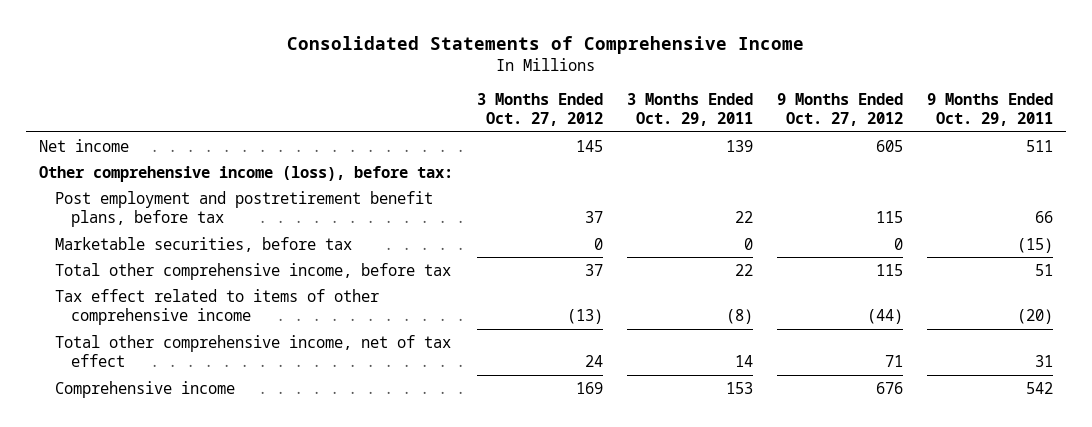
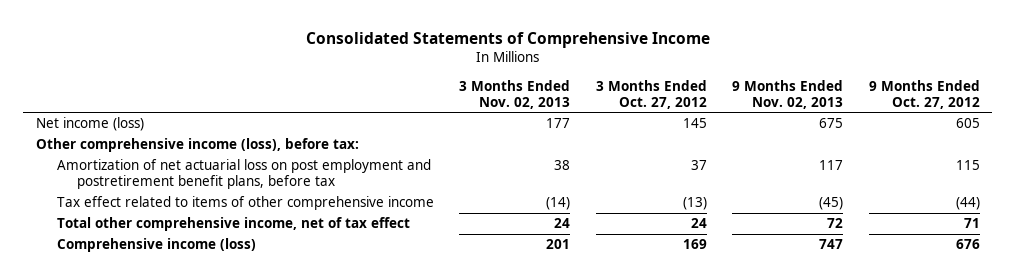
[627,93,754,127] 3 Months Ended Oct. 29, 2011 -> none
[927,93,1054,127] 9 Months Ended Oct. 29, 2011 -> none
none -> [459,79,571,109] 3 Months Ended Nov. 02, 2013
none -> [732,79,844,109] 9 Months Ended Nov. 02, 2013
[38,138,129,152] Net income -> [36,117,145,132] Net income (loss)
[54,236,352,252] Marketable securities, before tax -> none
[54,262,451,280] Total other comprehensive income, before tax -> none
[54,190,433,227] Post employment and postretirement benefit plans, before tax -> [56,159,431,189] Amortization of net actuarial loss on post employment and postretirement benefit plans, before tax
[54,380,235,398] Comprehensive income -> [56,238,256,253] Comprehensive income (loss)

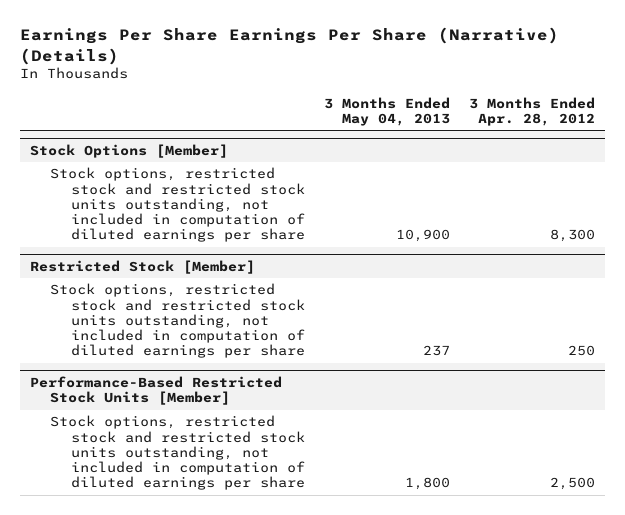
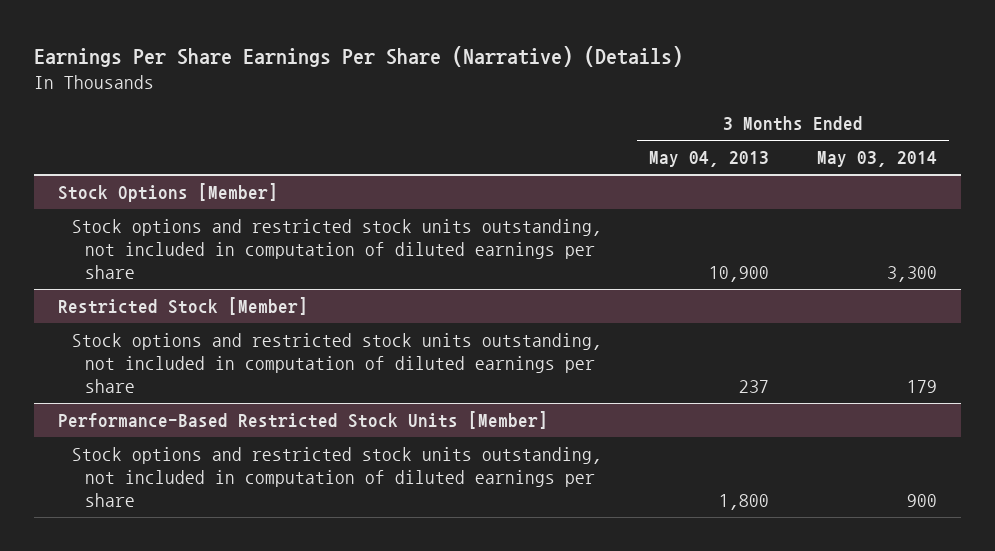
[469,96,596,127] 3 Months Ended Apr. 28, 2012 -> none
none -> [817,151,938,168] May 03, 2014
[50,167,305,243] Stock options, restricted stock and restricted stock units outstanding, not included in computation of diluted earnings per share -> [71,218,602,279] Stock options and restricted stock units outstanding, not included in computation of diluted earnings per share
[50,283,305,359] Stock options, restricted stock and restricted stock units outstanding, not included in computation of diluted earnings per share -> [71,332,602,393] Stock options and restricted stock units outstanding, not included in computation of diluted earnings per share
[50,415,305,491] Stock options, restricted stock and restricted stock units outstanding, not included in computation of diluted earnings per share -> [71,446,602,507] Stock options and restricted stock units outstanding, not included in computation of diluted earnings per share

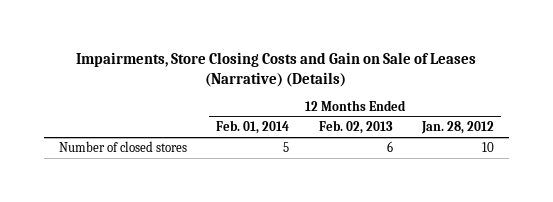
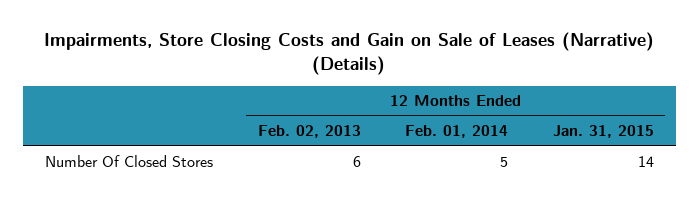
[420,121,494,135] Jan. 28, 2012 -> none
none -> [552,124,654,138] Jan. 31, 2015
[59,141,188,153] Number of closed stores -> [44,155,213,168] Number Of Closed Stores

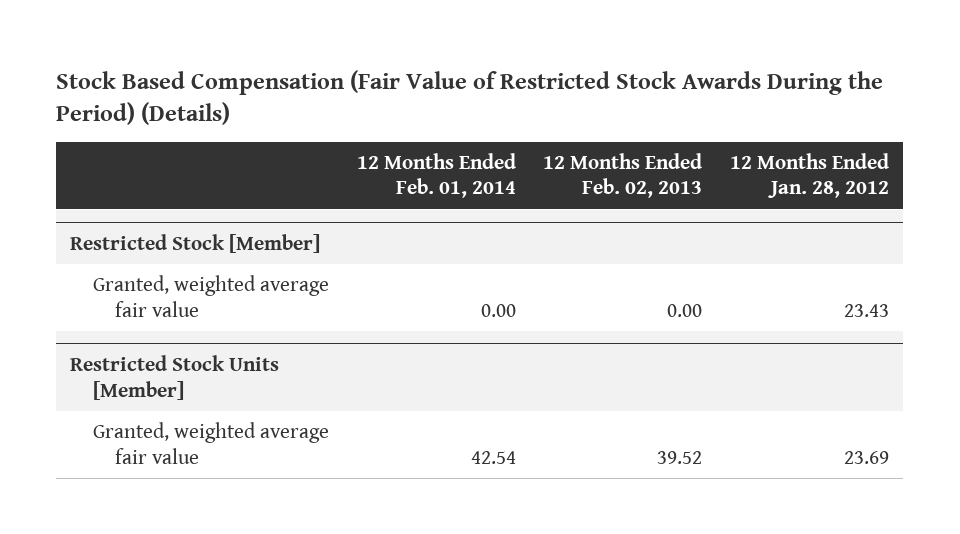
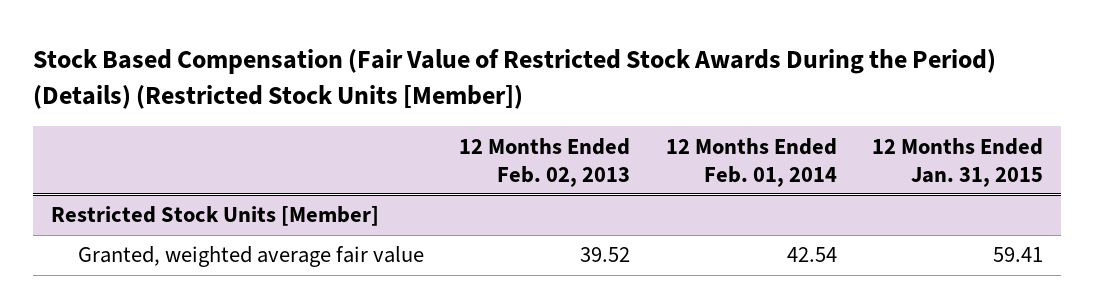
[56,69,884,125] Stock Based Compensation (Fair Value of Restricted Stock Awards During the Period) (Details) -> [33,49,997,109] Stock Based Compensation (Fair Value of Restricted Stock Awards During the Period) (Details) (Restricted Stock Units [Member])
[730,152,890,199] 12 Months Ended Jan. 28, 2012 -> none
none -> [872,137,1044,187] 12 Months Ended Jan. 31, 2015
[70,233,321,253] Restricted Stock [Member] -> none
[92,275,329,317] Granted, weighted average fair value -> none

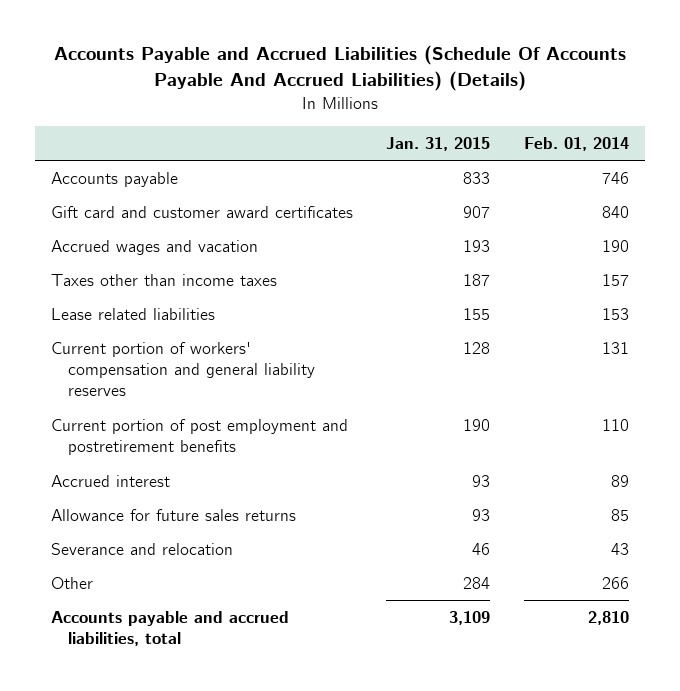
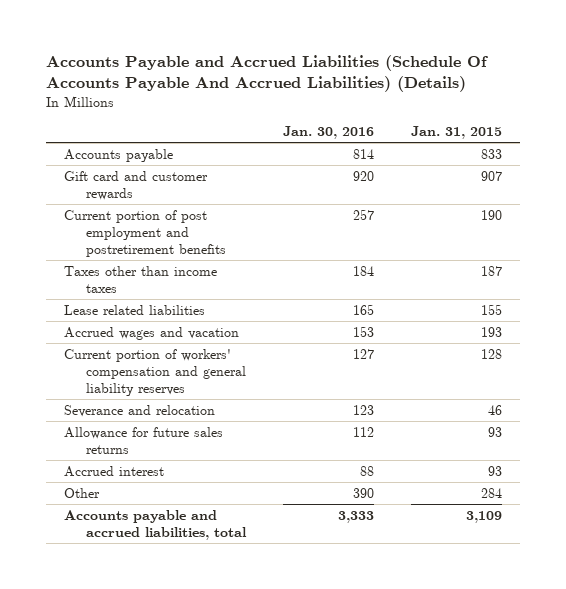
[523,136,629,151] Feb. 01, 2014 -> none
none -> [282,126,374,140] Jan. 30, 2016
[51,206,354,219] Gift card and customer award certificates -> [64,170,209,200] Gift card and customer rewards
[51,419,349,456] Current portion of post employment and postretirement benefits -> [64,209,226,257] Current portion of post employment and postretirement benefits
[51,240,259,256] Accrued wages and vacation -> [64,326,240,340] Accrued wages and vacation
[51,509,297,522] Allowance for future sales returns -> [64,426,224,454] Allowance for future sales returns
[51,475,171,488] Accrued interest -> [64,465,165,477] Accrued interest

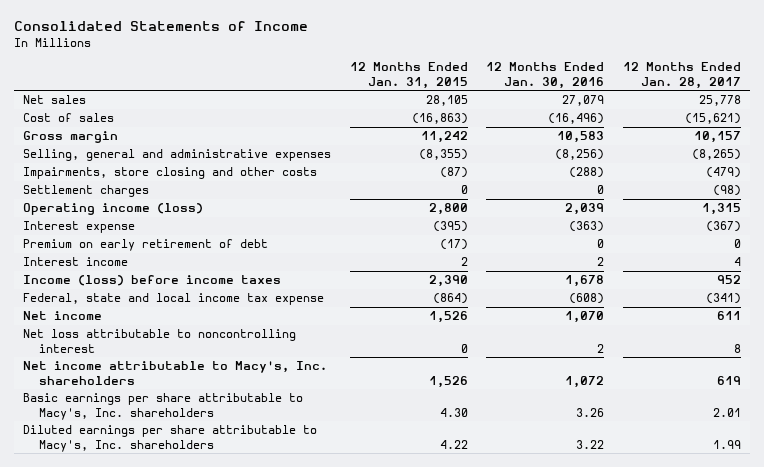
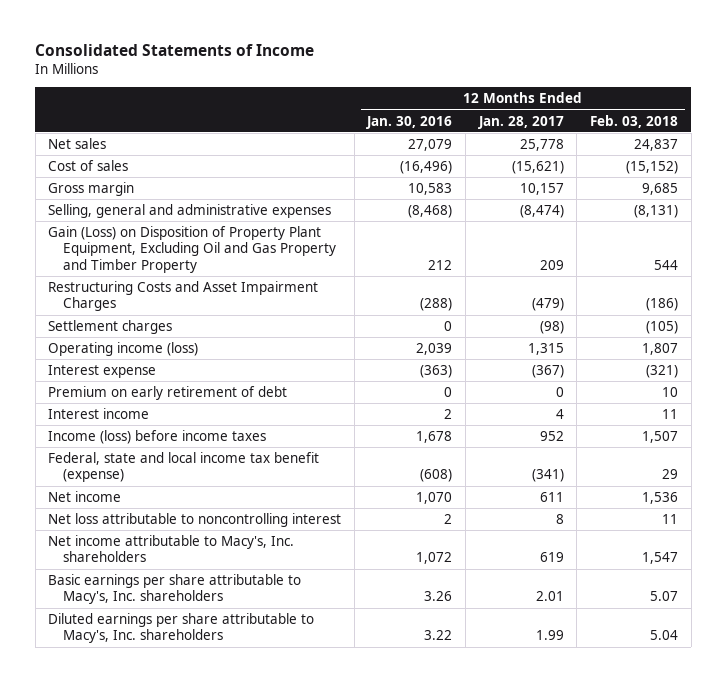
[349,62,468,89] 12 Months Ended Jan. 31, 2015 -> none
none -> [589,114,678,128] Feb. 03, 2018
[555,149,605,161] (8,256) -> [408,204,453,218] (8,468)
[691,149,741,161] (8,265) -> [519,204,564,218] (8,474)
none -> [48,225,337,273] Gain (Loss) on Disposition of Property Plant Equipment, Excluding Oil and Gas Property and Timber Property
[22,167,317,180] Impairments, store closing and other costs -> [48,280,319,312] Restructuring Costs and Asset Impairment Charges
[22,293,324,306] Federal, state and local income tax expense -> [48,451,320,483] Federal, state and local income tax benefit (expense)

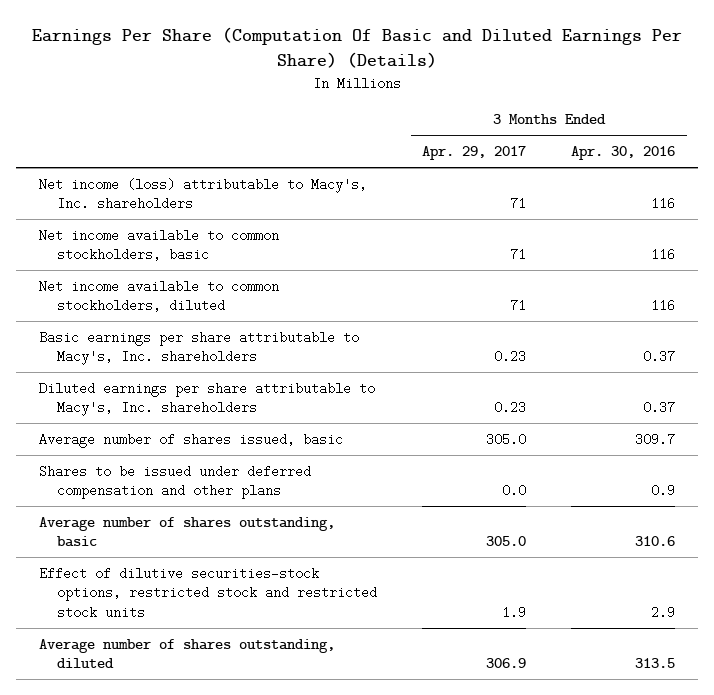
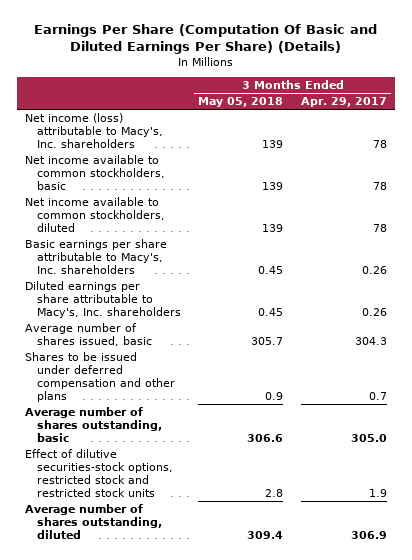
[571,146,676,161] Apr. 30, 2016 -> none
none -> [198,97,284,108] May 05, 2018
[509,197,526,211] 71 -> [372,140,387,149] 78
[509,248,526,262] 71 -> [372,182,387,191] 78
[509,299,526,313] 71 -> [372,224,387,233] 78
[493,350,526,364] 0.23 -> [361,266,387,275] 0.26
[493,401,526,415] 0.23 -> [361,308,387,317] 0.26
[485,432,526,446] 305.0 -> [354,337,387,346] 304.3
[501,484,526,498] 0.0 -> [368,392,387,401] 0.7

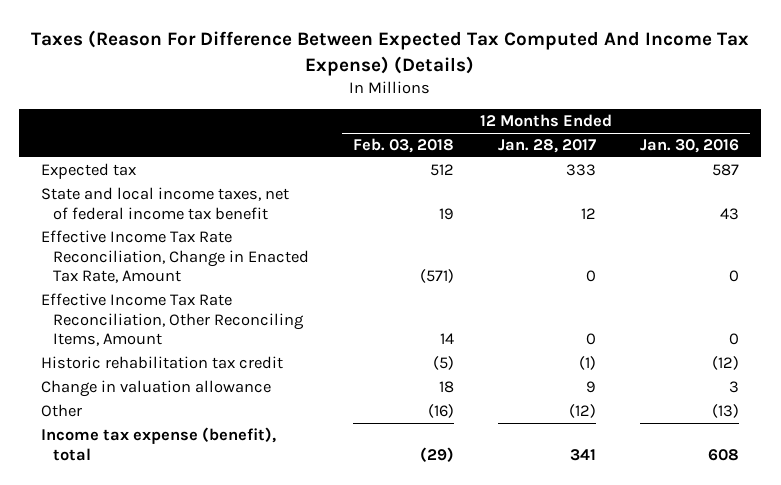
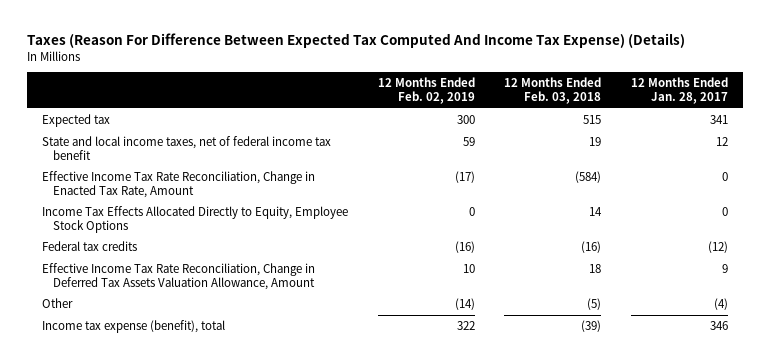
[640,139,740,154] Jan. 30, 2016 -> none
none -> [377,77,475,104] 12 Months Ended Feb. 02, 2019
[430,164,455,177] 512 -> [583,115,602,125] 515
[566,164,597,177] 333 -> [709,115,728,125] 341
[41,293,305,347] Effective Income Tax Rate Reconciliation, Other Reconciling Items, Amount -> none
[420,269,455,284] (571) -> [575,171,602,184] (584)
none -> [41,206,348,233] Income Tax Effects Allocated Directly to Equity, Employee Stock Options
[41,356,284,370] Historic rehabilitation tax credit -> [41,241,137,252] Federal tax credits
[433,356,455,371] (5) -> [581,241,602,254] (16)
[579,356,597,371] (1) -> [707,241,728,254] (12)
[41,380,272,398] Change in valuation allowance -> [41,263,315,290] Effective Income Tax Rate Reconciliation, Change in Deferred Tax Assets Valuation Allowance, Amount
[428,404,455,419] (16) -> [587,298,602,311] (5)
[569,404,597,419] (12) -> [713,298,728,311] (4)
[420,446,455,462] (29) -> [581,320,602,333] (39)
[570,448,597,461] 341 -> [709,321,728,331] 346

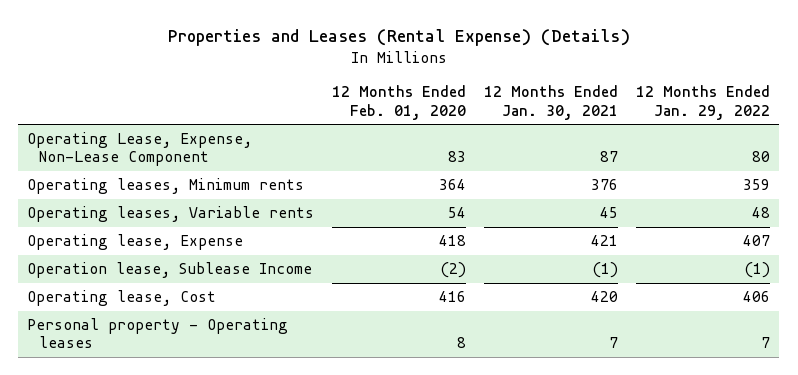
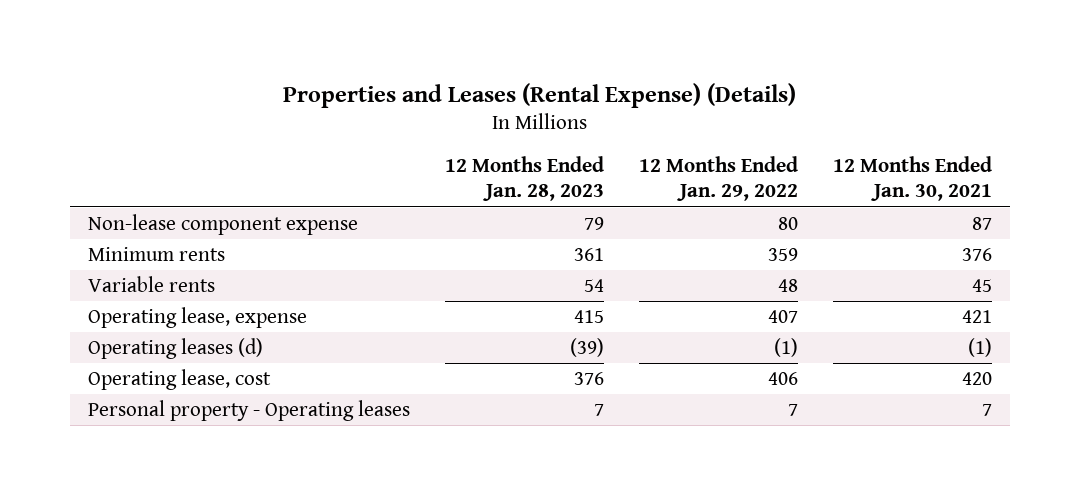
[332,85,467,120] 12 Months Ended Feb. 01, 2020 -> none
none -> [444,156,604,202] 12 Months Ended Jan. 28, 2023
[27,132,253,167] Operating Lease, Expense, Non-Lease Component -> [87,214,358,236] Non-lease component expense
[27,178,305,195] Operating leases, Minimum rents -> [87,247,225,262] Minimum rents
[27,206,315,223] Operating leases, Variable rents -> [87,276,215,293] Variable rents
[27,234,244,251] Operating lease, Expense -> [87,307,307,329] Operating lease, expense
[27,262,313,279] Operation lease, Sublease Income -> [87,338,263,360] Operating leases (d)
[27,290,217,307] Operating lease, Cost -> [87,369,271,391] Operating lease, cost

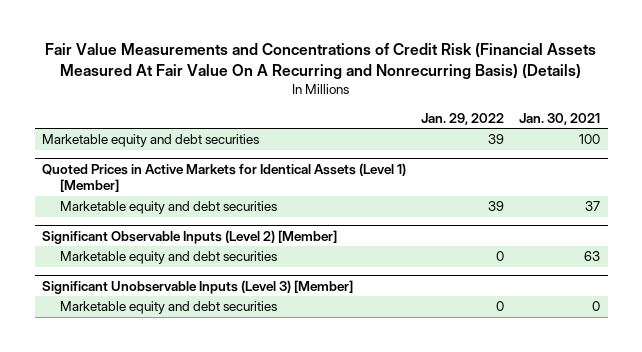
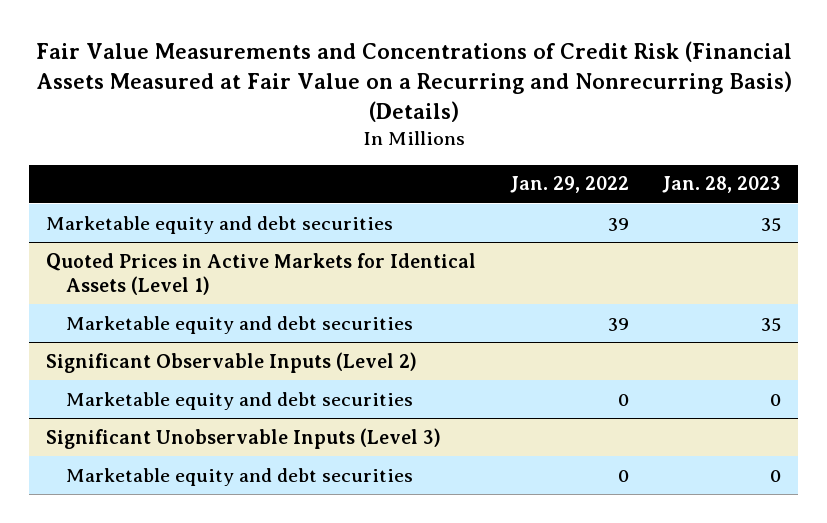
[45,43,597,80] Fair Value Measurements and Concentrations of Credit Risk (Financial Assets Measured At Fair Value On A Recurring and Nonrecurring Basis) (Details) -> [35,41,792,123] Fair Value Measurements and Concentrations of Credit Risk (Financial Assets Measured at Fair Value on a Recurring and Nonrecurring Basis) (Details)
[519,112,601,125] Jan. 30, 2021 -> none
none -> [662,176,782,194] Jan. 28, 2023
[42,162,407,193] Quoted Prices in Active Markets for Identical Assets (Level 1) [Member] -> [46,252,477,295] Quoted Prices in Active Markets for Identical Assets (Level 1)
[42,229,338,244] Significant Observable Inputs (Level 2) [Member] -> [46,351,418,373] Significant Observable Inputs (Level 2)
[42,279,354,294] Significant Unobservable Inputs (Level 3) [Member] -> [46,427,442,449] Significant Unobservable Inputs (Level 3)

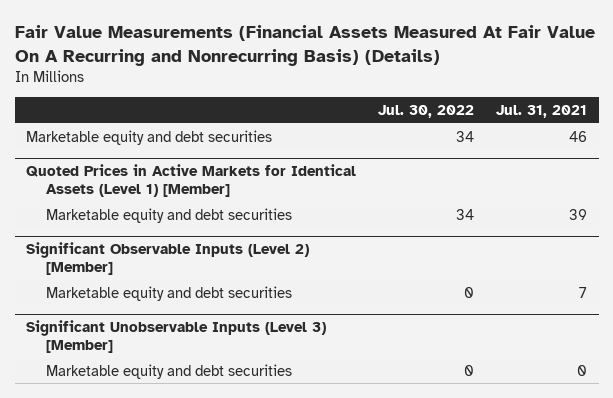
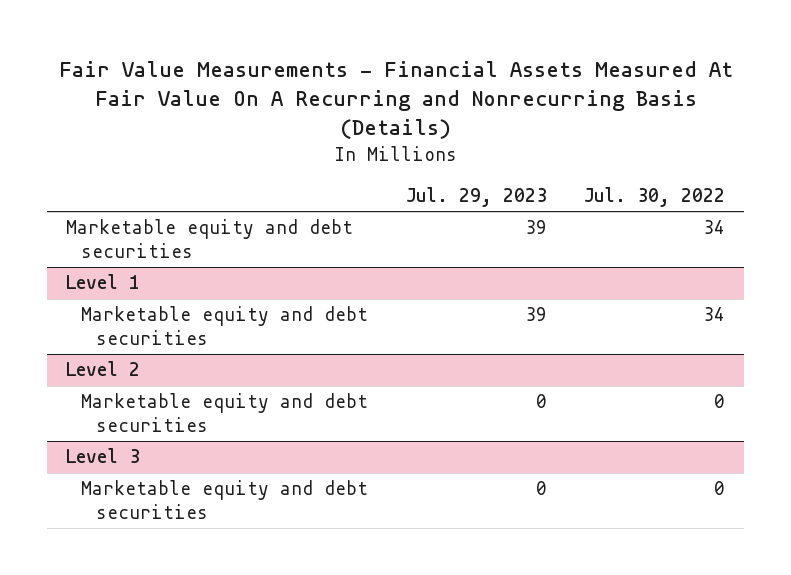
[14,25,595,66] Fair Value Measurements (Financial Assets Measured At Fair Value On A Recurring and Nonrecurring Basis) (Details) -> [58,60,733,140] Fair Value Measurements - Financial Assets Measured At Fair Value On A Recurring and Nonrecurring Basis (Details)
[496,105,588,119] Jul. 31, 2021 -> none
none -> [405,186,547,207] Jul. 29, 2023
[25,163,356,198] Quoted Prices in Active Markets for Identical Assets (Level 1) [Member] -> [66,274,141,290] Level 1
[25,241,309,276] Significant Observable Inputs (Level 2) [Member] -> [66,361,141,377] Level 2
[25,319,326,354] Significant Unobservable Inputs (Level 3) [Member] -> [66,448,141,464] Level 3

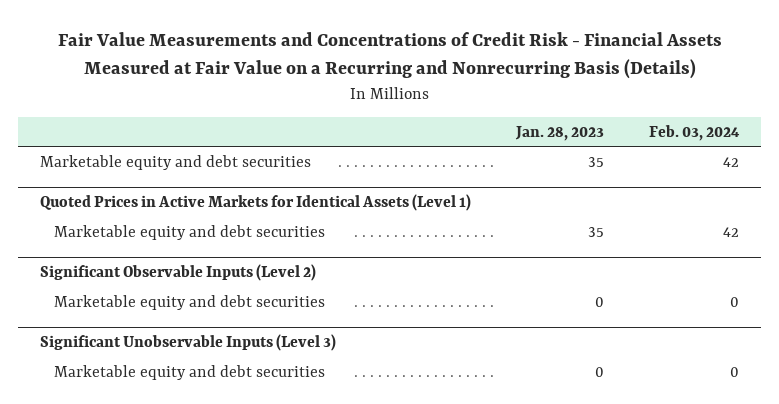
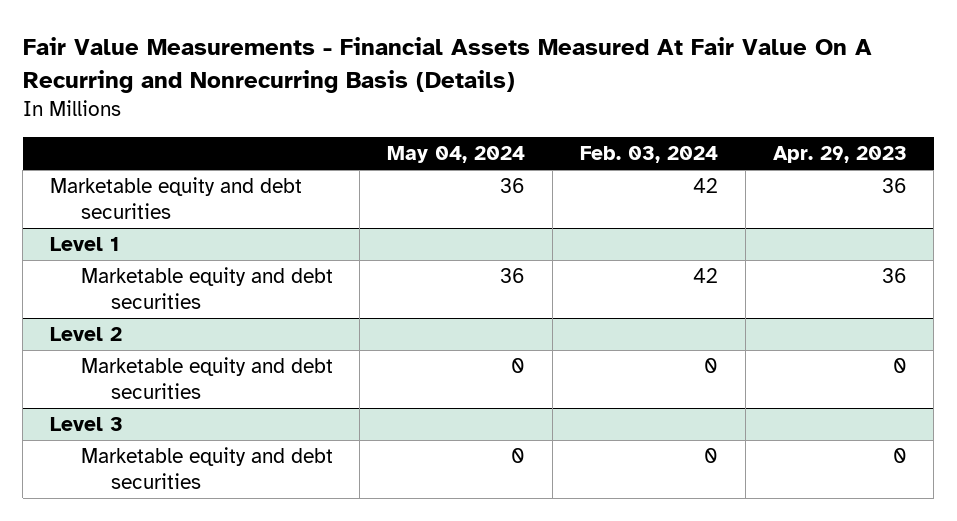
[57,32,722,80] Fair Value Measurements and Concentrations of Credit Risk - Financial Assets Measured at Fair Value on a Recurring and Nonrecurring Basis (Details) -> [22,37,872,93] Fair Value Measurements - Financial Assets Measured At Fair Value On A Recurring and Nonrecurring Basis (Details)
[515,125,605,141] Jan. 28, 2023 -> none
none -> [387,146,526,164] May 04, 2024
none -> [772,146,907,164] Apr. 29, 2023
[40,194,472,212] Quoted Prices in Active Markets for Identical Assets (Level 1) -> [50,237,120,252] Level 1
[40,264,317,282] Significant Observable Inputs (Level 2) -> [50,327,123,342] Level 2
[40,334,337,352] Significant Unobservable Inputs (Level 3) -> [50,417,124,432] Level 3

